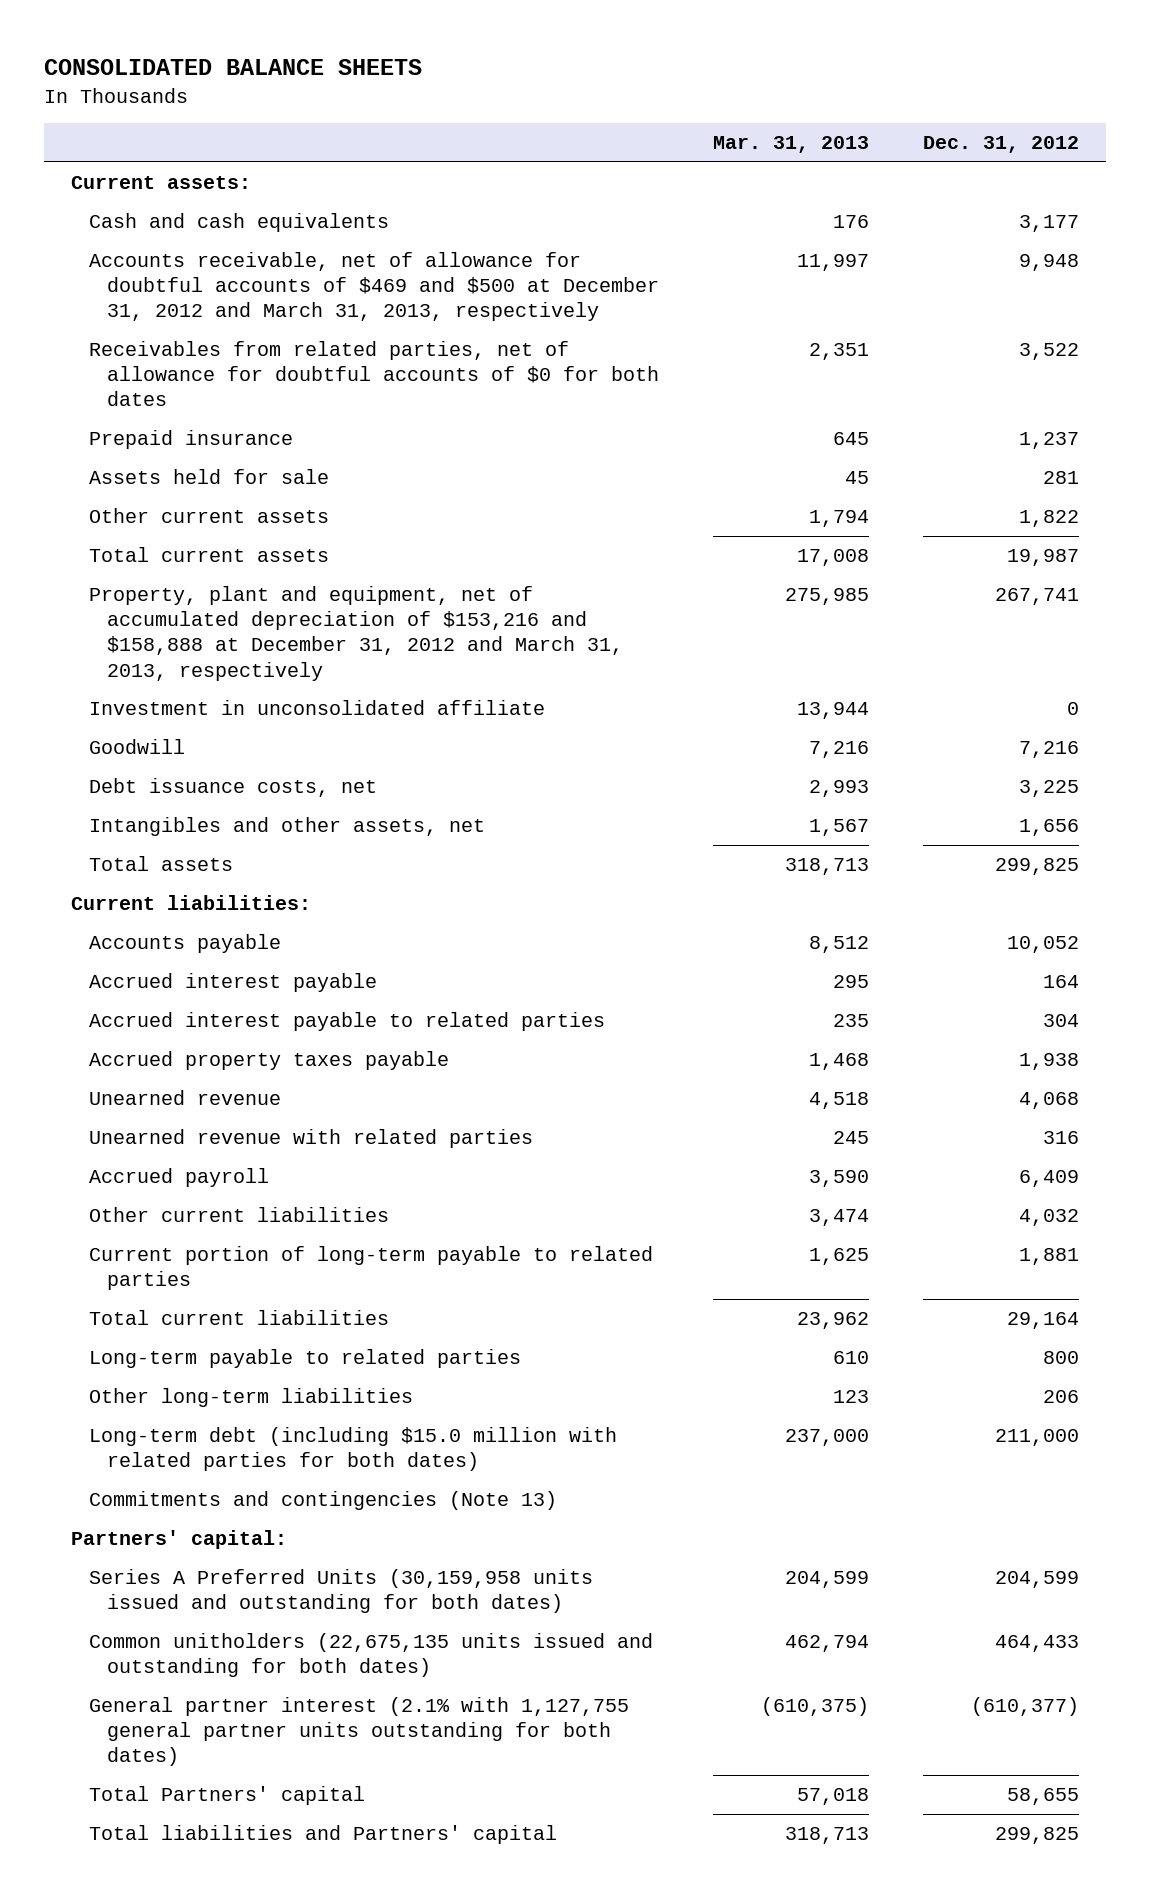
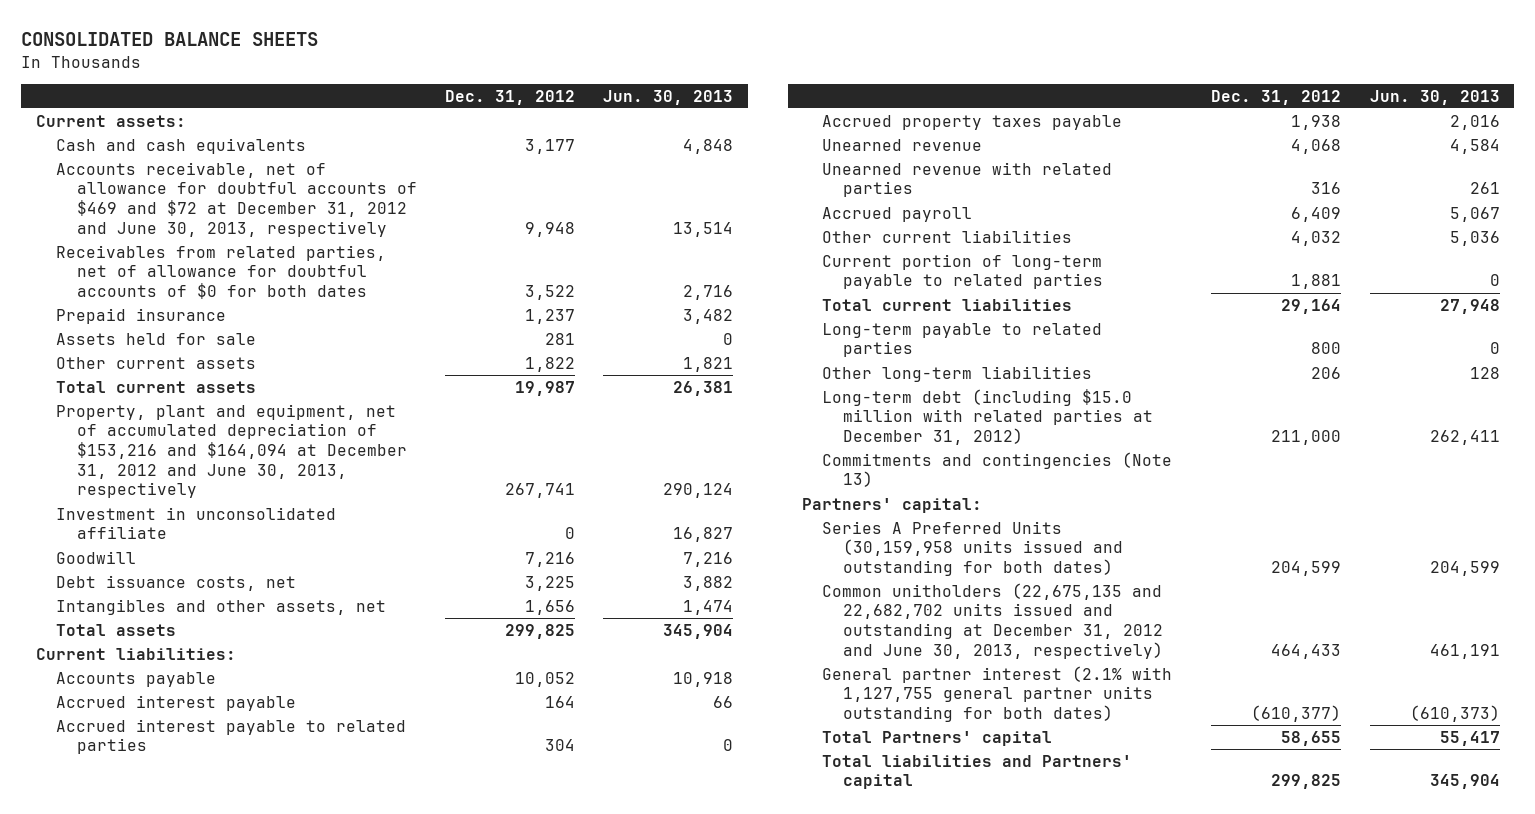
[712,135,869,153] Mar. 31, 2013 -> none
none -> [603,89,734,105] Jun. 30, 2013
[88,252,659,322] Accounts receivable, net of allowance for doubtful accounts of $469 and $500 at December 31, 2012 and March 31, 2013, respectively -> [56,161,417,237] Accounts receivable, net of allowance for doubtful accounts of $469 and $72 at December 31, 2012 and June 30, 2013, respectively
[88,586,623,681] Property, plant and equipment, net of accumulated depreciation of $153,216 and $158,888 at December 31, 2012 and March 31, 2013, respectively -> [56,403,407,499] Property, plant and equipment, net of accumulated depreciation of $153,216 and $164,094 at December 31, 2012 and June 30, 2013, respectively
[88,1427,617,1472] Long-term debt (including $15.0 million with related parties for both dates) -> [822,388,1153,446] Long-term debt (including $15.0 million with related parties at December 31, 2012)
[88,1633,653,1678] Common unitholders (22,675,135 units issued and outstanding for both dates) -> [822,582,1163,659] Common unitholders (22,675,135 and 22,682,702 units issued and outstanding at December 31, 2012 and June 30, 2013, respectively)

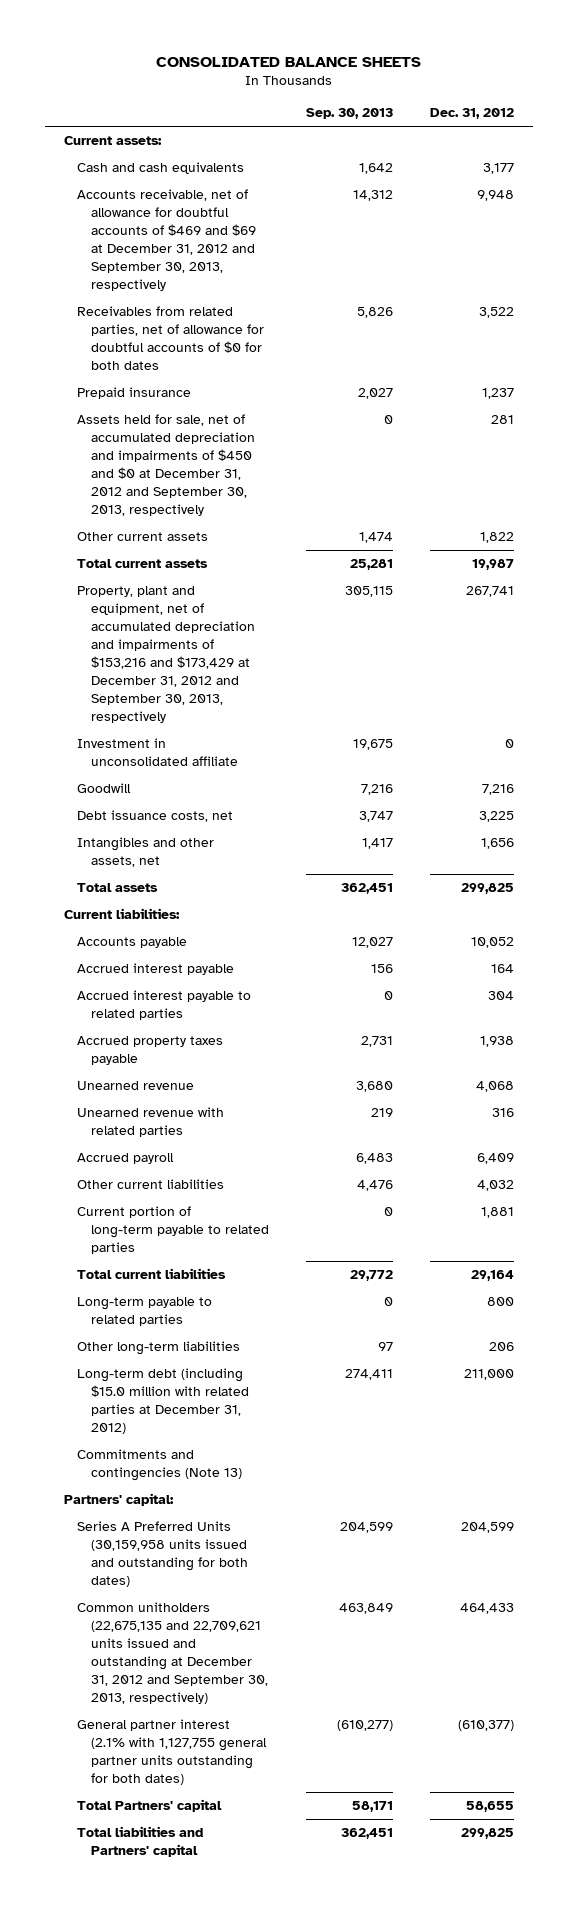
[603,89,734,105] Jun. 30, 2013 -> none
none -> [306,108,394,120] Sep. 30, 2013
[56,161,417,237] Accounts receivable, net of allowance for doubtful accounts of $469 and $72 at December 31, 2012 and June 30, 2013, respectively -> [77,189,256,292] Accounts receivable, net of allowance for doubtful accounts of $469 and $69 at December 31, 2012 and September 30, 2013, respectively
[56,332,257,345] Assets held for sale -> [77,414,255,517] Assets held for sale, net of accumulated depreciation and impairments of $450 and $0 at December 31, 2012 and September 30, 2013, respectively
[56,403,407,499] Property, plant and equipment, net of accumulated depreciation of $153,216 and $164,094 at December 31, 2012 and June 30, 2013, respectively -> [77,586,255,724] Property, plant and equipment, net of accumulated depreciation and impairments of $153,216 and $173,429 at December 31, 2012 and September 30, 2013, respectively
[822,582,1163,659] Common unitholders (22,675,135 and 22,682,702 units issued and outstanding at December 31, 2012 and June 30, 2013, respectively) -> [77,1602,268,1705] Common unitholders (22,675,135 and 22,709,621 units issued and outstanding at December 31, 2012 and September 30, 2013, respectively)

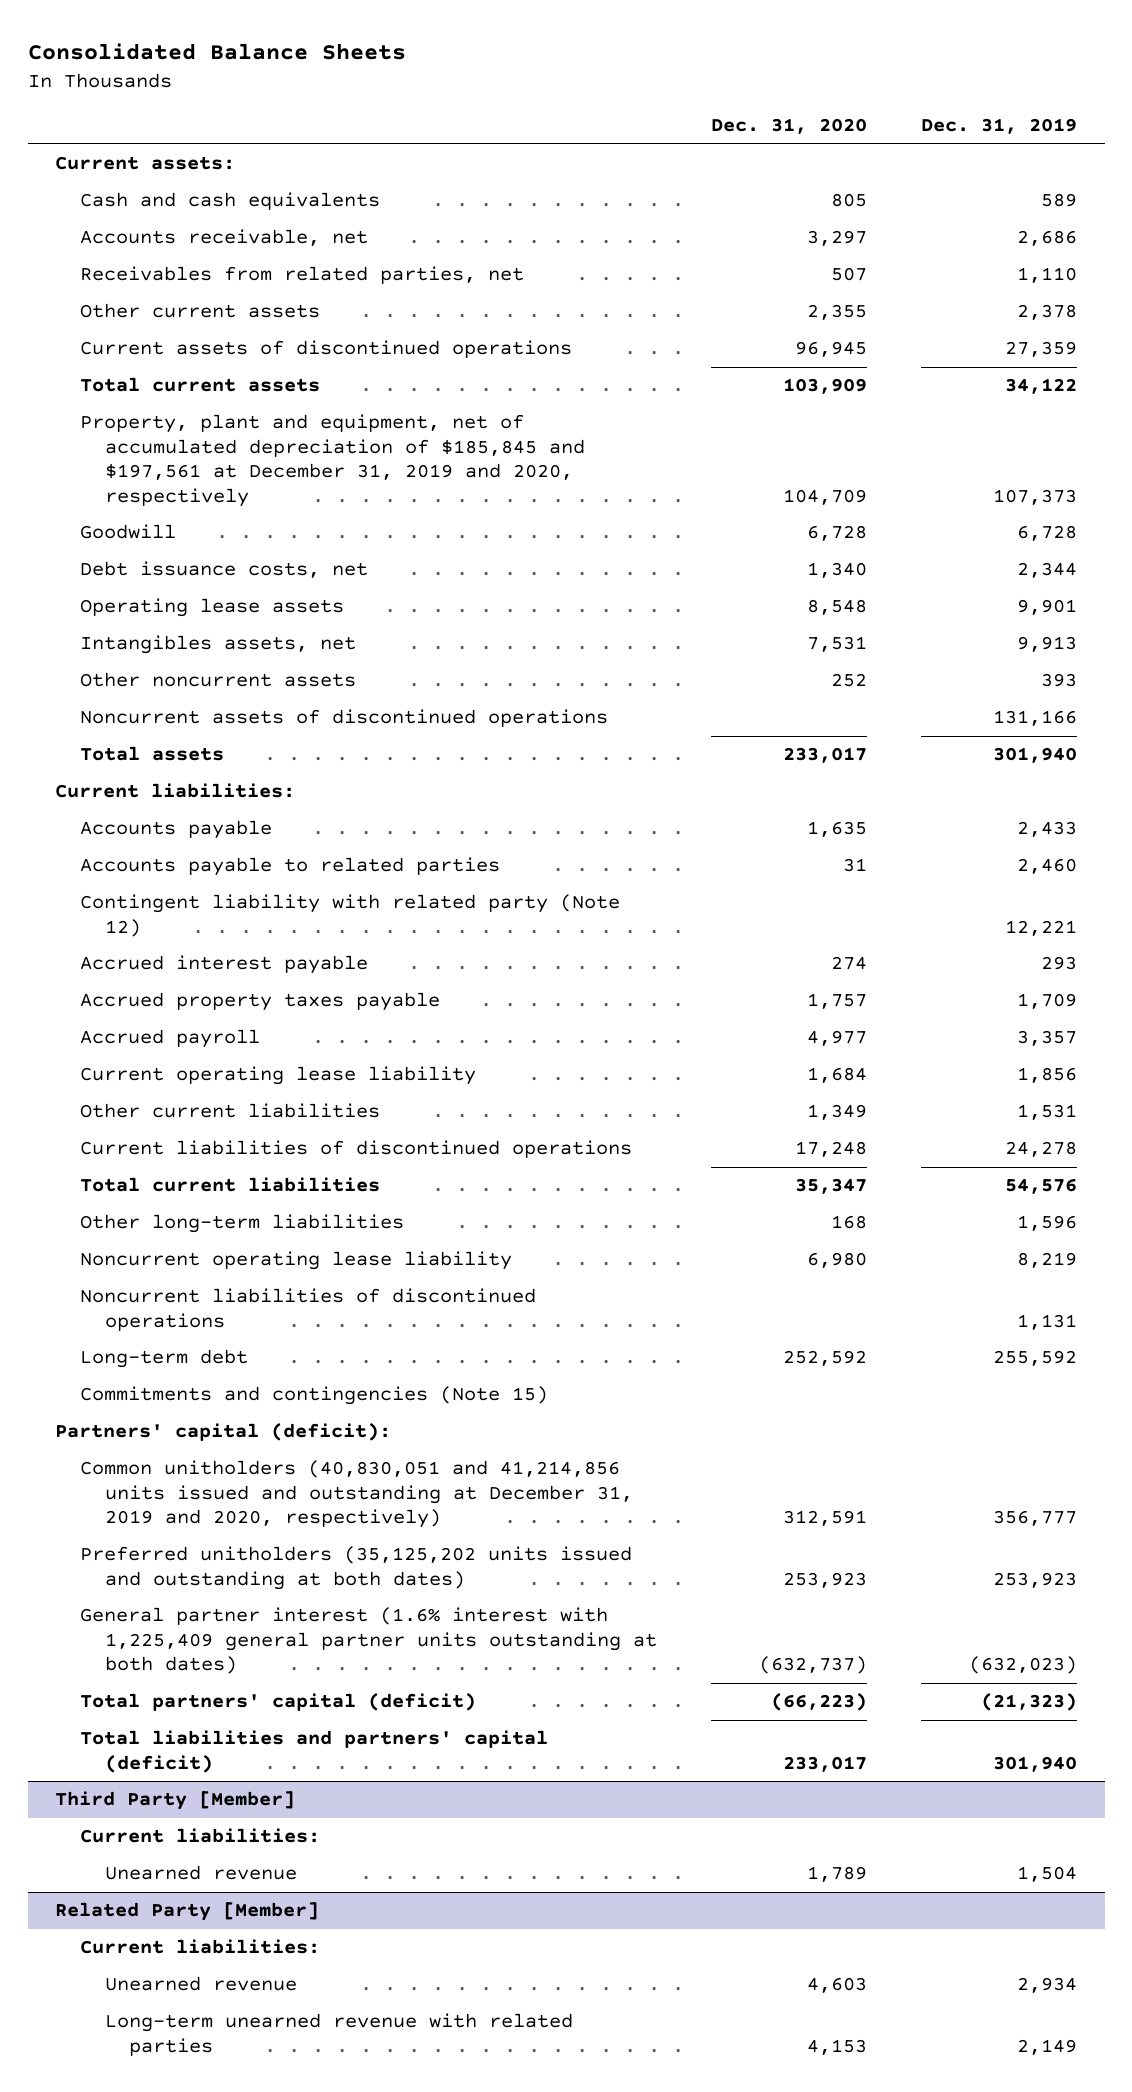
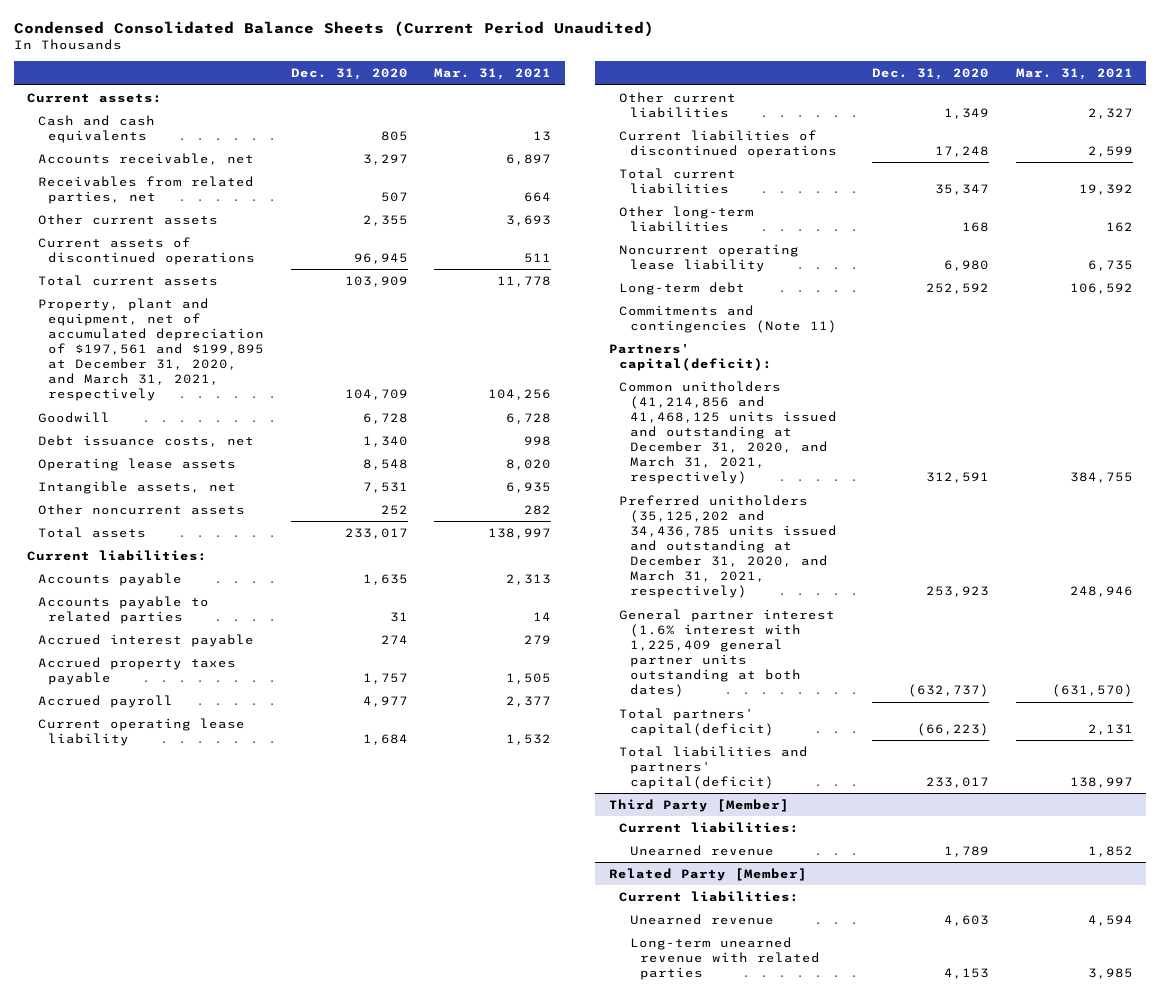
[27,43,406,61] Consolidated Balance Sheets -> [13,20,654,37] Condensed Consolidated Balance Sheets (Current Period Unaudited)
[921,118,1078,135] Dec. 31, 2019 -> none
none -> [434,68,552,81] Mar. 31, 2021
[79,414,585,508] Property, plant and equipment, net of accumulated depreciation of $185,845 and $197,561 at December 31, 2019 and 2020, respectively -> [37,297,265,402] Property, plant and equipment, net of accumulated depreciation of $197,561 and $199,895 at December 31, 2020, and March 31, 2021, respectively
[79,635,356,655] Intangibles assets, net -> [37,480,236,494] Intangible assets, net
[79,709,608,728] Noncurrent assets of discontinued operations -> none
[79,894,620,937] Contingent liability with related party (Note 12) -> none
[79,1288,536,1331] Noncurrent liabilities of discontinued operations -> none
[79,1386,548,1406] Commitments and contingencies (Note 15) -> [619,304,837,333] Commitments and contingencies (Note 11)
[55,1423,392,1442] Partners' capital (deficit): -> [608,342,773,371] Partners' capital(deficit):
[79,1460,633,1529] Common unitholders (40,830,051 and 41,214,856 units issued and outstanding at December 31, 2019 and 2020, respectively) -> [619,380,837,485] Common unitholders (41,214,856 and 41,468,125 units issued and outstanding at December 31, 2020, and March 31, 2021, respectively)
[79,1546,632,1590] Preferred unitholders (35,125,202 units issued and outstanding at both dates) -> [619,494,837,599] Preferred unitholders (35,125,202 and 34,436,785 units issued and outstanding at December 31, 2020, and March 31, 2021, respectively)
[79,1693,476,1712] Total partners' capital (deficit) -> [619,707,774,736] Total partners' capital(deficit)
[79,1730,548,1773] Total liabilities and partners' capital (deficit) -> [619,745,809,790] Total liabilities and partners' capital(deficit)

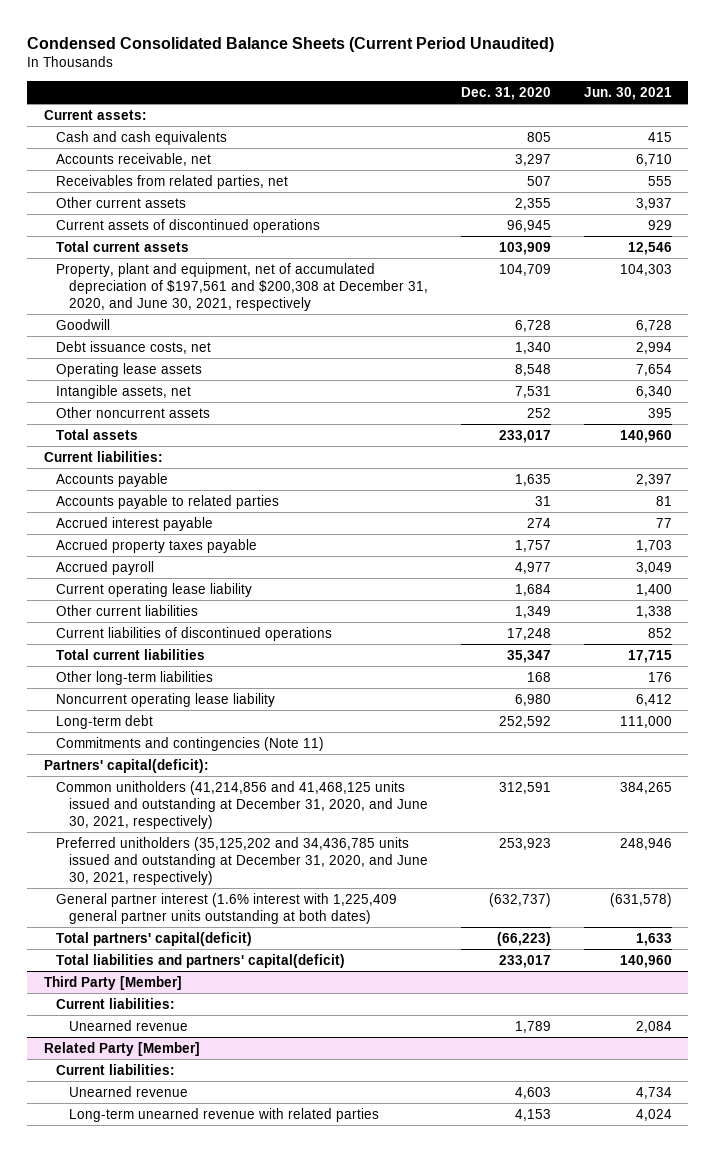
[434,68,552,81] Mar. 31, 2021 -> none
none -> [583,86,672,100] Jun. 30, 2021
[37,297,265,402] Property, plant and equipment, net of accumulated depreciation of $197,561 and $199,895 at December 31, 2020, and March 31, 2021, respectively -> [56,262,429,311] Property, plant and equipment, net of accumulated depreciation of $197,561 and $200,308 at December 31, 2020, and June 30, 2021, respectively
[619,380,837,485] Common unitholders (41,214,856 and 41,468,125 units issued and outstanding at December 31, 2020, and March 31, 2021, respectively) -> [56,780,429,829] Common unitholders (41,214,856 and 41,468,125 units issued and outstanding at December 31, 2020, and June 30, 2021, respectively)
[619,494,837,599] Preferred unitholders (35,125,202 and 34,436,785 units issued and outstanding at December 31, 2020, and March 31, 2021, respectively) -> [56,836,429,885] Preferred unitholders (35,125,202 and 34,436,785 units issued and outstanding at December 31, 2020, and June 30, 2021, respectively)

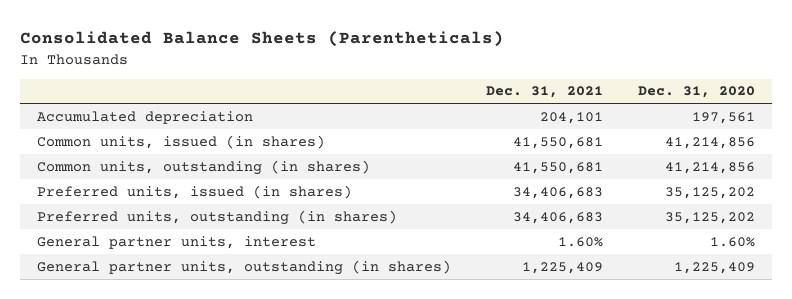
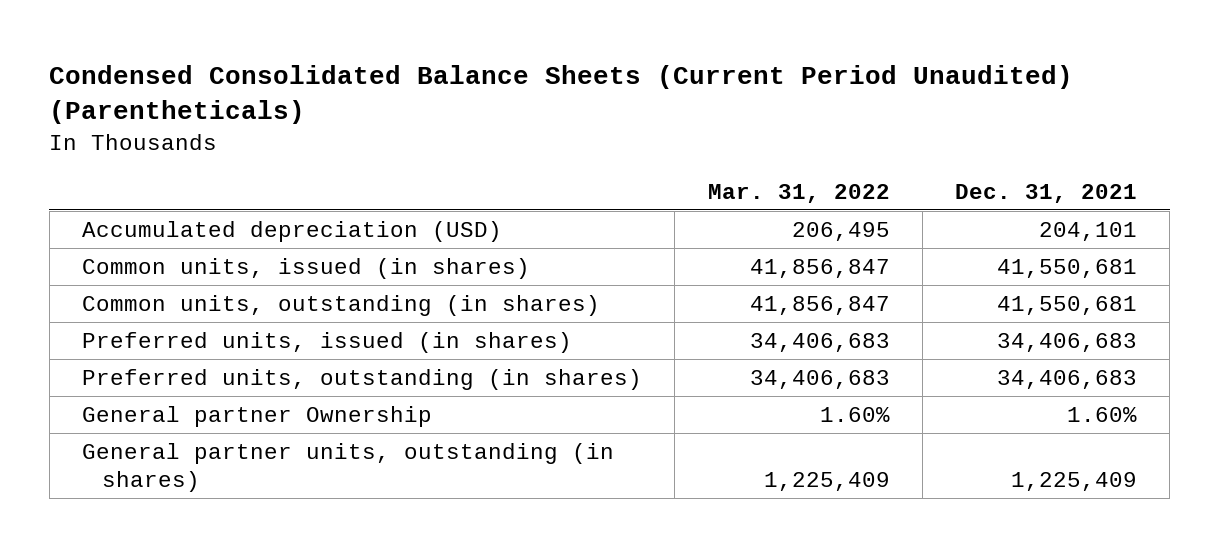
[19,31,504,48] Consolidated Balance Sheets (Parentheticals) -> [49,65,1074,125] Condensed Consolidated Balance Sheets (Current Period Unaudited) (Parentheticals)
[637,86,755,99] Dec. 31, 2020 -> none
none -> [707,183,890,203] Mar. 31, 2022
[37,110,254,124] Accumulated depreciation -> [82,221,503,243] Accumulated depreciation (USD)
[37,235,317,249] General partner units, interest -> [82,406,433,428] General partner Ownership

